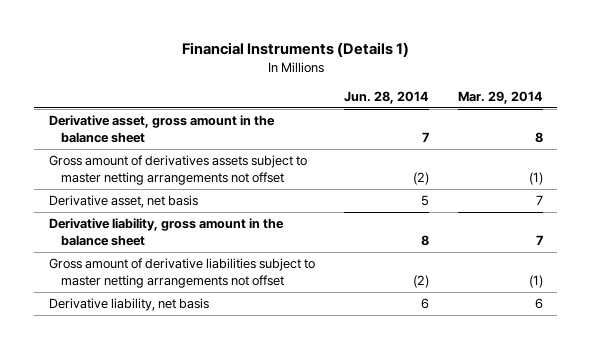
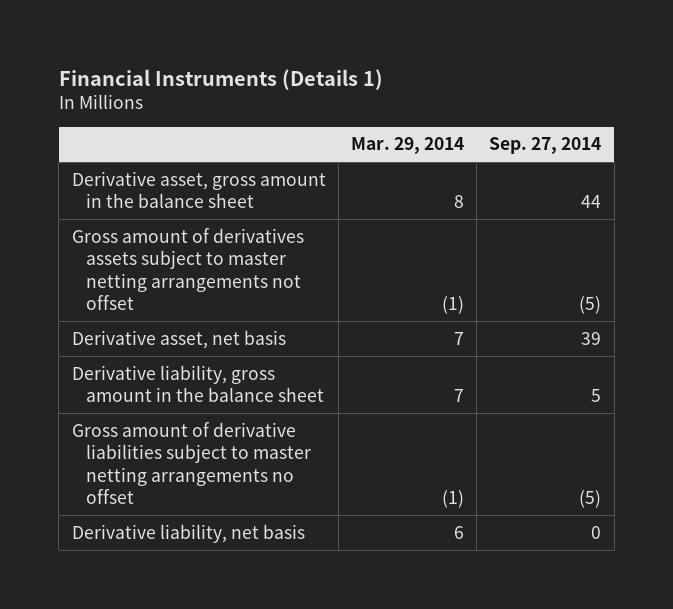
[343,90,429,104] Jun. 28, 2014 -> none
none -> [489,137,602,155] Sep. 27, 2014
[48,258,315,288] Gross amount of derivative liabilities subject to master netting arrangements not offset -> [71,421,312,505] Gross amount of derivative liabilities subject to master netting arrangements no offset

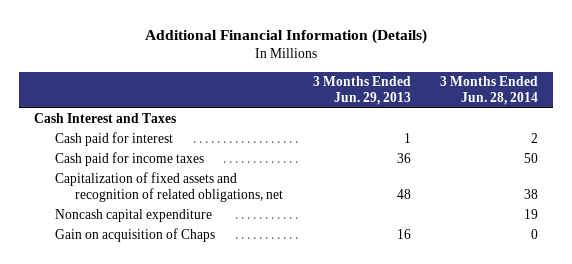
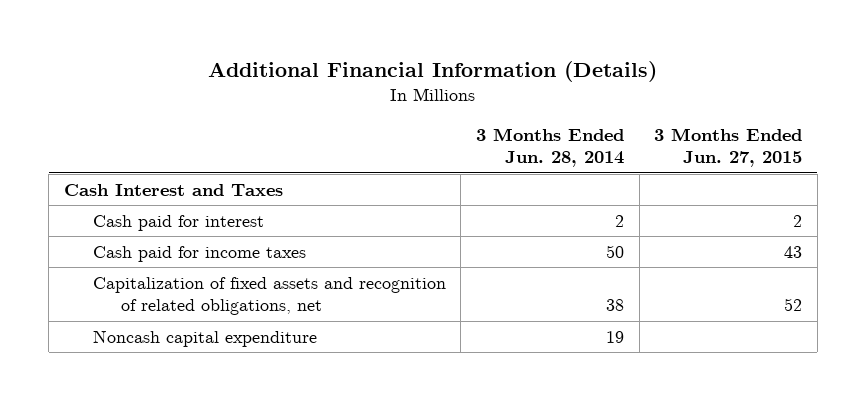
[312,76,411,106] 3 Months Ended Jun. 29, 2013 -> none
none -> [654,127,803,168] 3 Months Ended Jun. 27, 2015
[54,228,215,243] Gain on acquisition of Chaps -> none

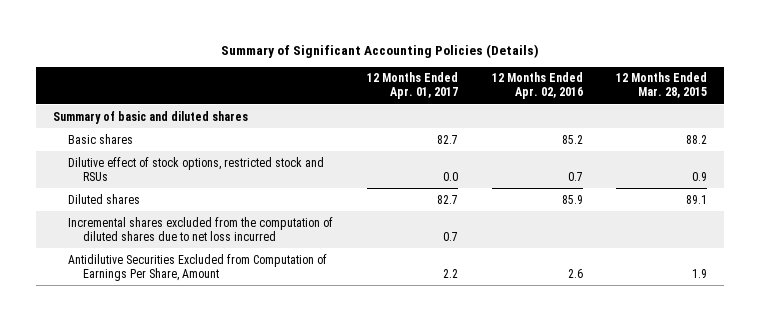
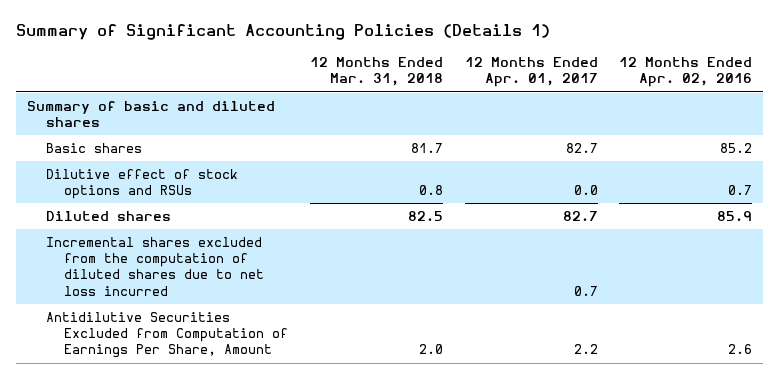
[221,43,540,58] Summary of Significant Accounting Policies (Details) -> [16,24,551,41] Summary of Significant Accounting Policies (Details 1)
[616,72,708,99] 12 Months Ended Mar. 28, 2015 -> none
none -> [309,57,443,87] 12 Months Ended Mar. 31, 2018
[68,156,325,181] Dilutive effect of stock options, restricted stock and RSUs -> [45,168,238,200] Dilutive effect of stock options and RSUs

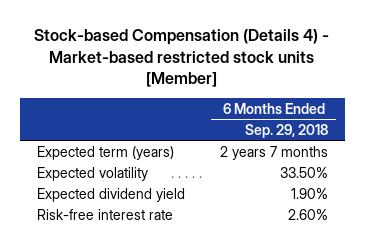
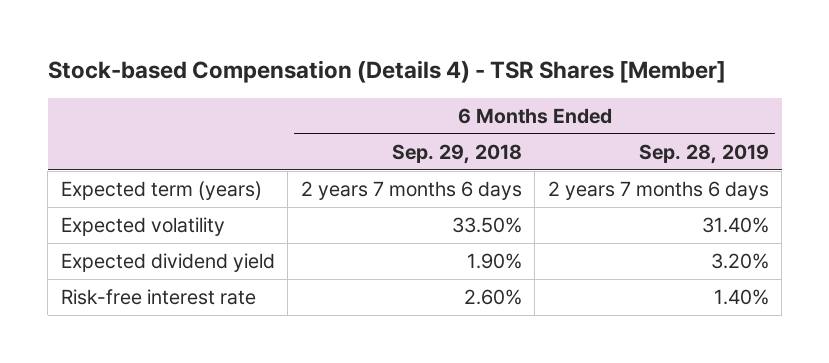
[34,29,330,88] Stock-based Compensation (Details 4) - Market-based restricted stock units [Member] -> [47,60,726,84] Stock-based Compensation (Details 4) - TSR Shares [Member]
none -> [638,143,769,164] Sep. 28, 2019
[219,145,328,160] 2 years 7 months -> [300,180,522,200] 2 years 7 months 6 days

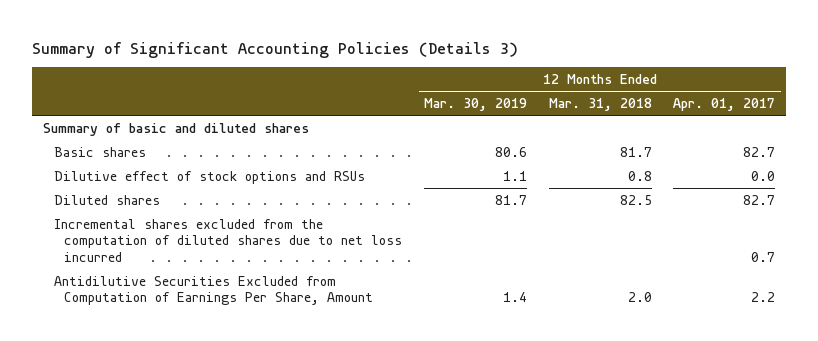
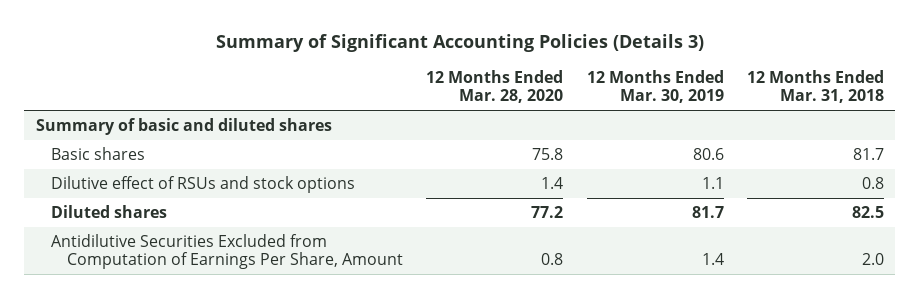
[673,98,776,112] Apr. 01, 2017 -> none
none -> [426,70,564,104] 12 Months Ended Mar. 28, 2020
[53,170,365,184] Dilutive effect of stock options and RSUs -> [51,176,356,194] Dilutive effect of RSUs and stock options
[53,218,403,262] Incremental shares excluded from the computation of diluted shares due to net loss incurred -> none

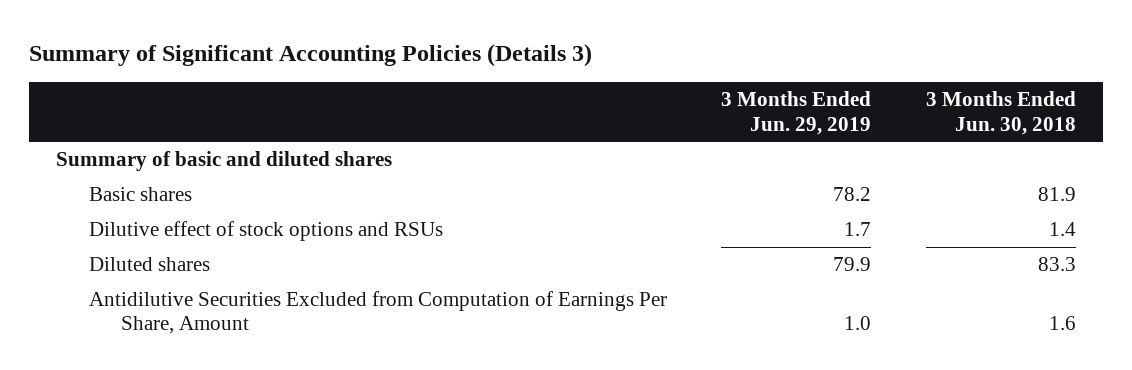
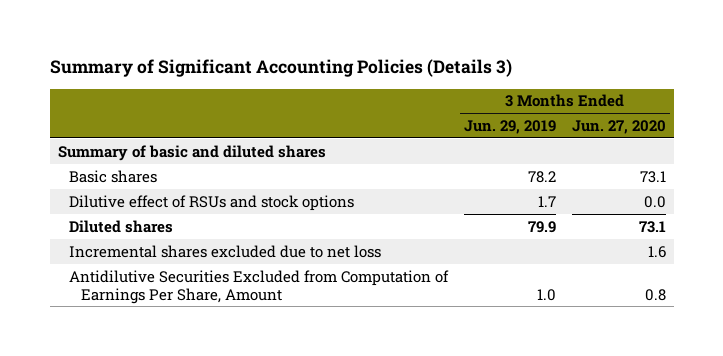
[925,91,1076,135] 3 Months Ended Jun. 30, 2018 -> none
none -> [571,119,666,134] Jun. 27, 2020
[88,221,443,242] Dilutive effect of stock options and RSUs -> [69,194,355,211] Dilutive effect of RSUs and stock options
none -> [69,244,382,258] Incremental shares excluded due to net loss

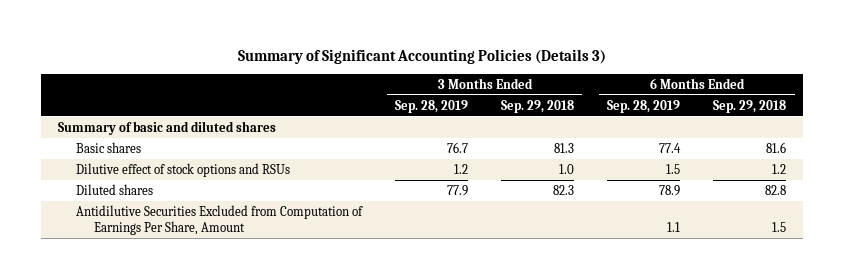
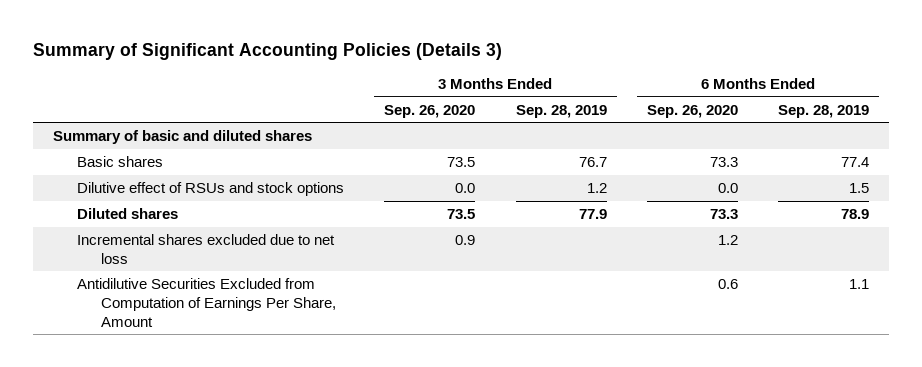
[501,99,575,113] Sep. 29, 2018 -> none
[713,99,787,113] Sep. 29, 2018 -> none
none -> [384,104,476,118] Sep. 26, 2020
none -> [646,104,738,118] Sep. 26, 2020
[76,162,291,177] Dilutive effect of stock options and RSUs -> [76,181,344,196] Dilutive effect of RSUs and stock options
none -> [76,233,335,264] Incremental shares excluded due to net loss

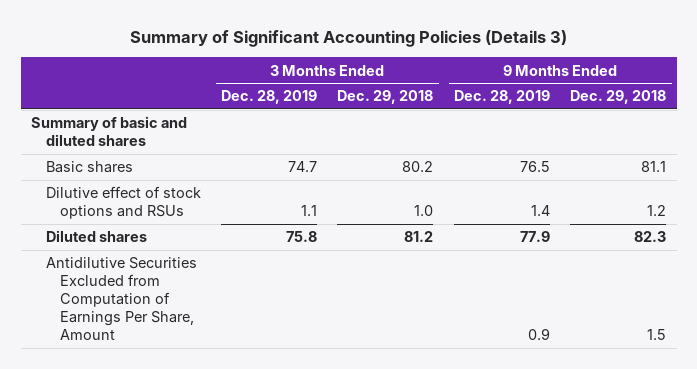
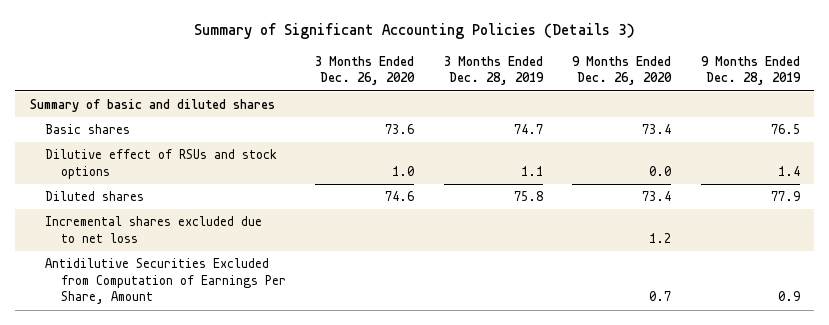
[337,90,434,105] Dec. 29, 2018 -> none
[570,90,667,105] Dec. 29, 2018 -> none
none -> [315,55,416,86] 3 Months Ended Dec. 26, 2020
none -> [572,55,673,86] 9 Months Ended Dec. 26, 2020
[45,186,201,220] Dilutive effect of stock options and RSUs -> [45,149,278,179] Dilutive effect of RSUs and stock options
none -> [45,216,263,243] Incremental shares excluded due to net loss

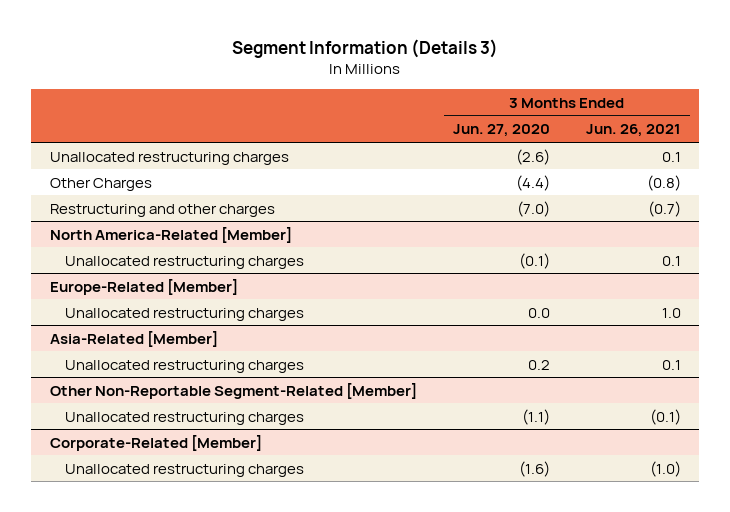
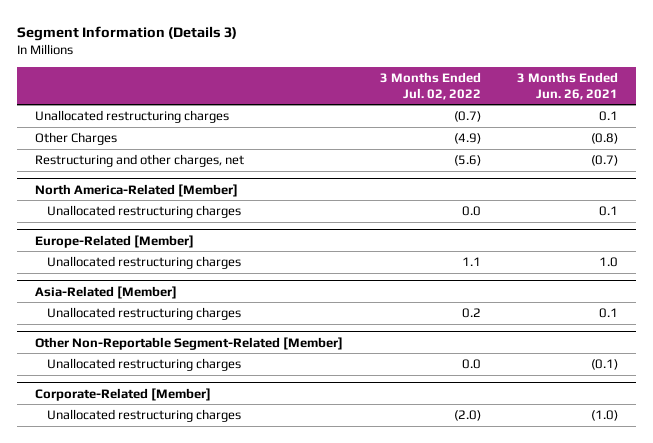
[452,124,550,138] Jun. 27, 2020 -> none
none -> [379,72,481,100] 3 Months Ended Jul. 02, 2022
[49,203,275,217] Restructuring and other charges -> [35,154,245,168] Restructuring and other charges, net

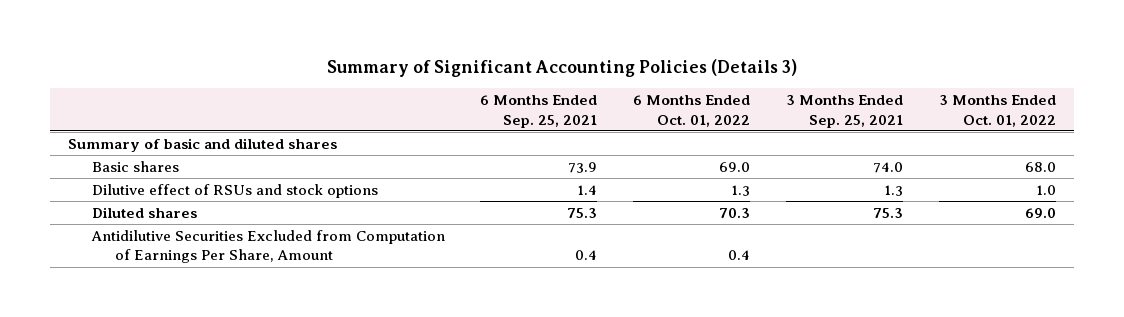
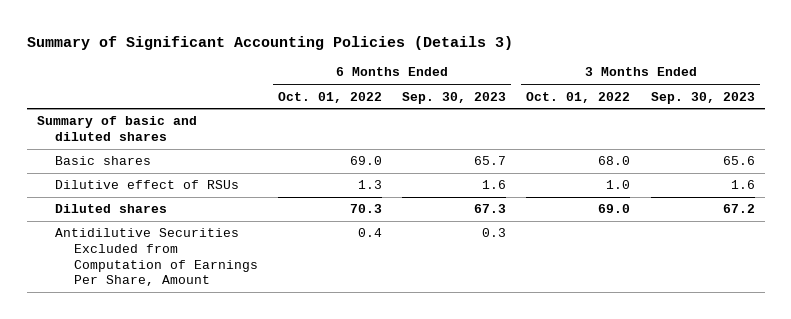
[480,95,598,128] 6 Months Ended Sep. 25, 2021 -> none
[785,95,903,128] 3 Months Ended Sep. 25, 2021 -> none
none -> [402,91,507,104] Sep. 30, 2023
none -> [650,91,755,104] Sep. 30, 2023
[91,183,378,198] Dilutive effect of RSUs and stock options -> [55,180,240,190] Dilutive effect of RSUs

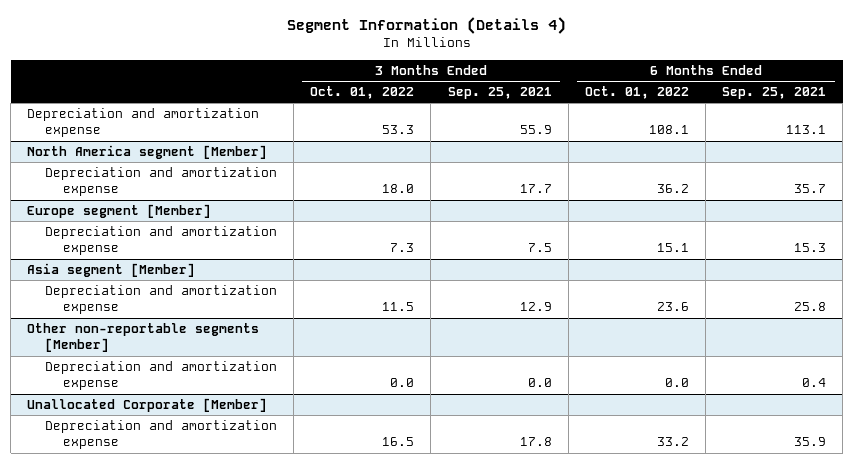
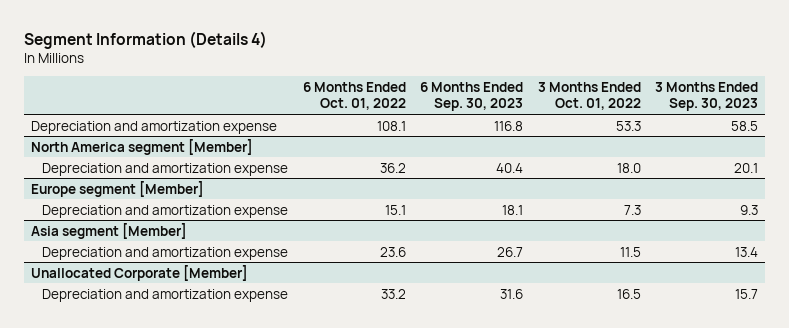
[447,87,552,100] Sep. 25, 2021 -> none
[722,87,827,100] Sep. 25, 2021 -> none
none -> [420,81,524,112] 6 Months Ended Sep. 30, 2023
none -> [655,81,759,112] 3 Months Ended Sep. 30, 2023
[27,323,260,353] Other non-reportable segments [Member] -> none
[44,361,277,391] Depreciation and amortization expense -> none

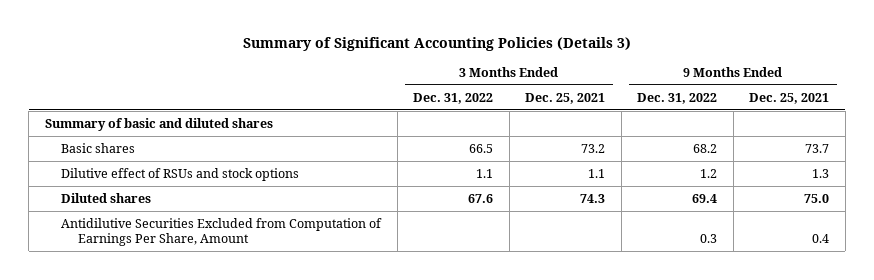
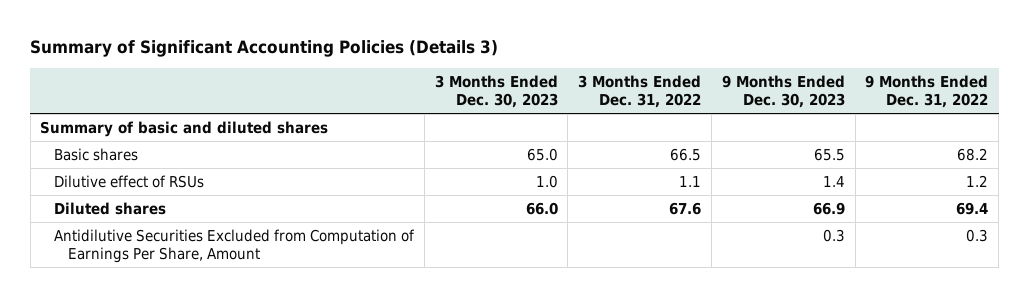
[525,92,606,104] Dec. 25, 2021 -> none
[749,92,830,104] Dec. 25, 2021 -> none
none -> [434,75,558,109] 3 Months Ended Dec. 30, 2023
none -> [721,75,845,109] 9 Months Ended Dec. 30, 2023
[61,167,300,181] Dilutive effect of RSUs and stock options -> [54,174,205,188] Dilutive effect of RSUs

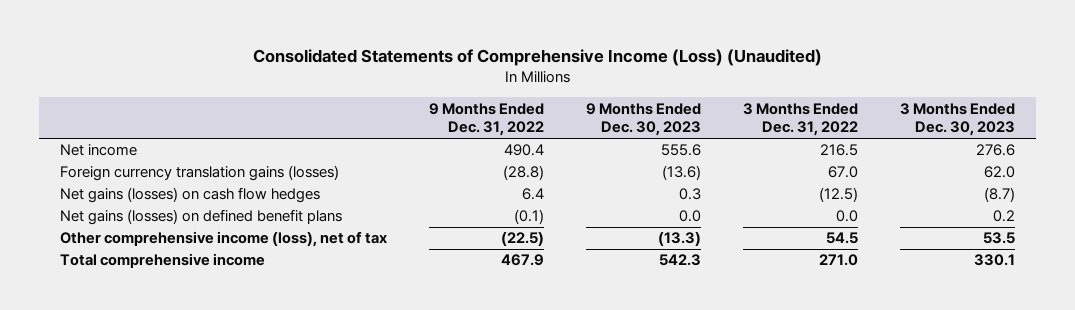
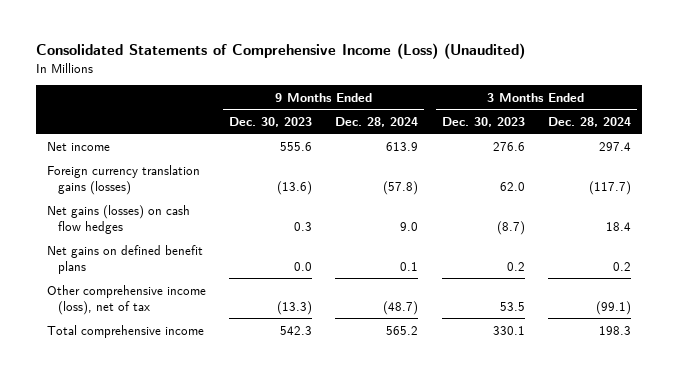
[429,102,545,137] 9 Months Ended Dec. 31, 2022 -> none
[743,102,859,137] 3 Months Ended Dec. 31, 2022 -> none
none -> [335,116,419,127] Dec. 28, 2024
none -> [547,116,631,127] Dec. 28, 2024
[60,209,343,226] Net gains (losses) on defined benefit plans -> [47,244,204,274] Net gains on defined benefit plans

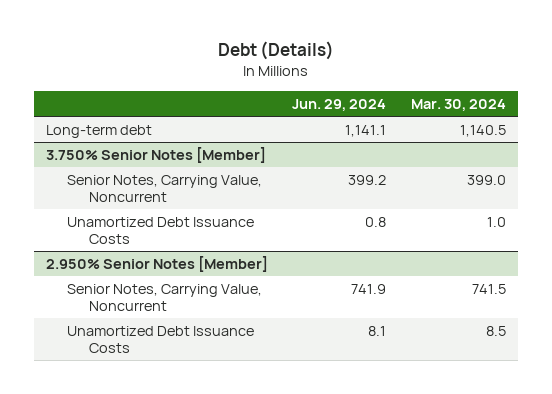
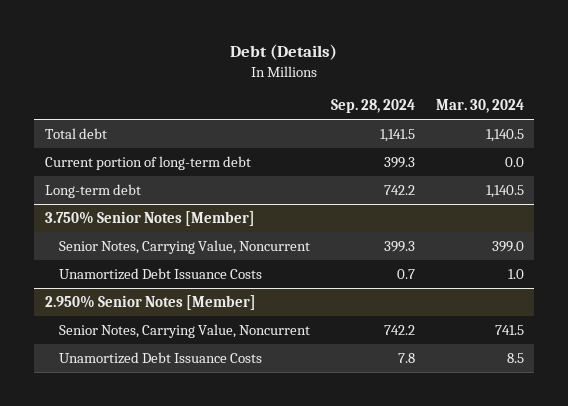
[292,98,387,111] Jun. 29, 2024 -> none
none -> [330,99,415,114] Sep. 28, 2024
none -> [44,128,107,140] Total debt
none -> [44,156,251,171] Current portion of long-term debt

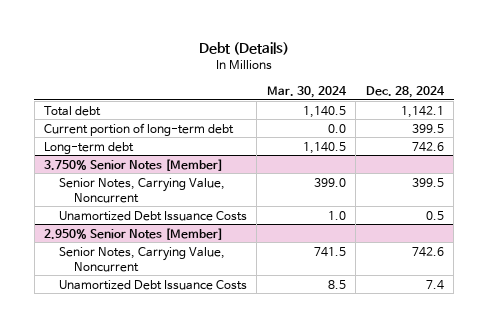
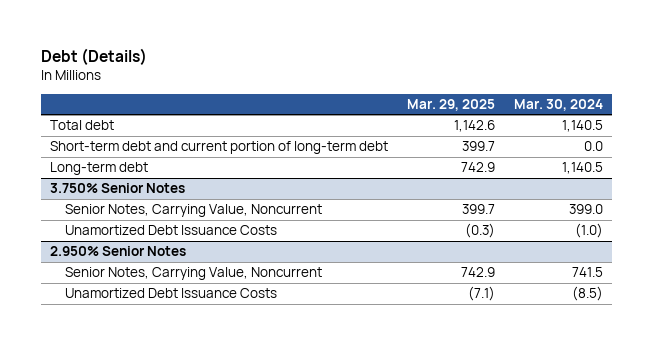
[365,86,445,99] Dec. 28, 2024 -> none
none -> [406,99,495,112] Mar. 29, 2025
[44,122,235,136] Current portion of long-term debt -> [50,141,389,155] Short-term debt and current portion of long-term debt
[44,158,224,171] 3.750% Senior Notes [Member] -> [50,183,186,194] 3.750% Senior Notes
[327,210,346,220] 1.0 -> [574,223,603,239] (1.0)
[44,227,224,240] 2.950% Senior Notes [Member] -> [50,246,187,257] 2.950% Senior Notes
[327,279,346,289] 8.5 -> [571,286,603,302] (8.5)

